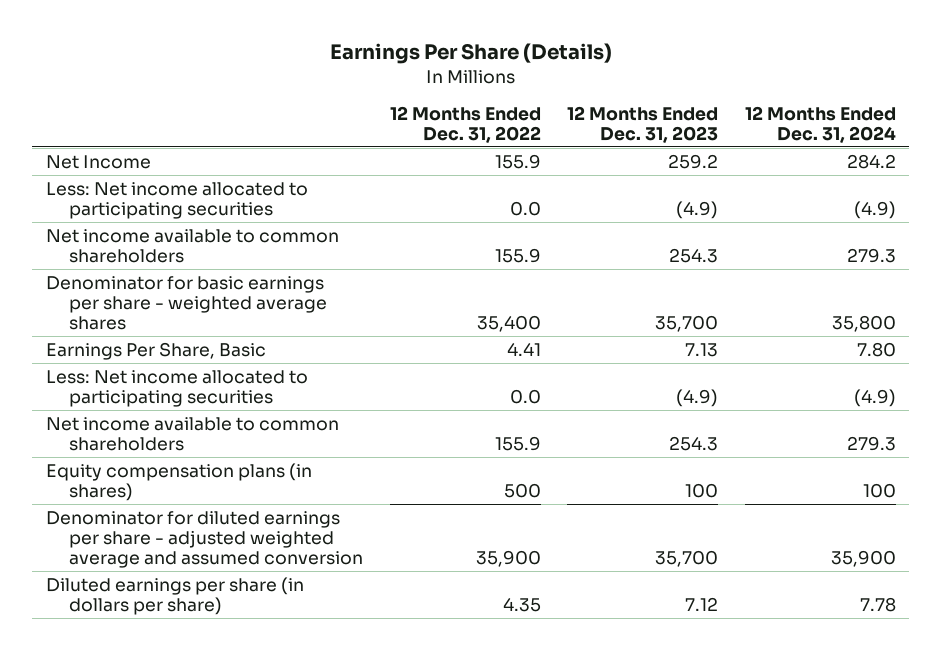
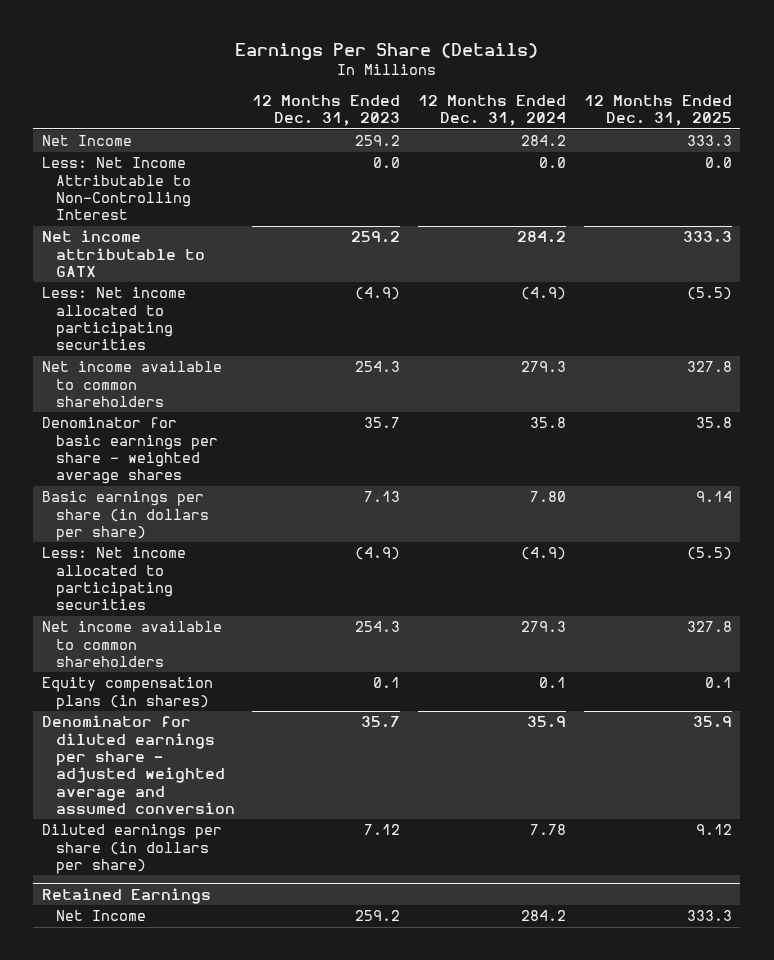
[389,105,541,143] 12 Months Ended Dec. 31, 2022 -> none
none -> [583,95,732,127] 12 Months Ended Dec. 31, 2025
none -> [42,157,191,221] Less: Net Income Attributable to Non-Controlling Interest
none -> [42,230,205,277] Net income attributable to GATX
[655,314,719,332] 35,700 -> [364,417,401,429] 35.7
[831,314,896,332] 35,800 -> [529,417,566,429] 35.8
[45,341,266,360] Earnings Per Share, Basic -> [42,491,209,541] Basic earnings per share (in dollars per share)
[685,482,719,498] 100 -> [373,677,401,689] 0.1
[862,482,896,498] 100 -> [538,677,566,689] 0.1
[655,549,719,567] 35,700 -> [361,716,401,729] 35.7
[830,549,896,567] 35,900 -> [526,716,566,729] 35.9
none -> [42,887,212,904] Retained Earnings
none -> [55,910,146,922] Net Income

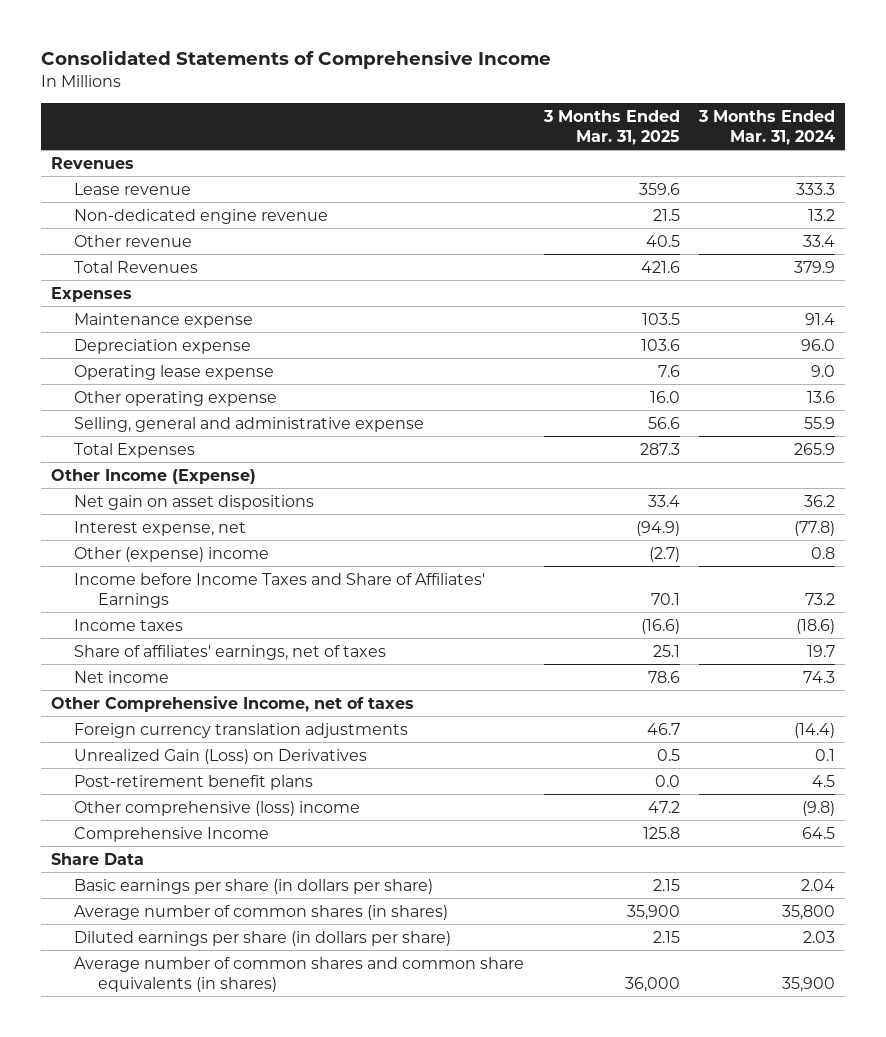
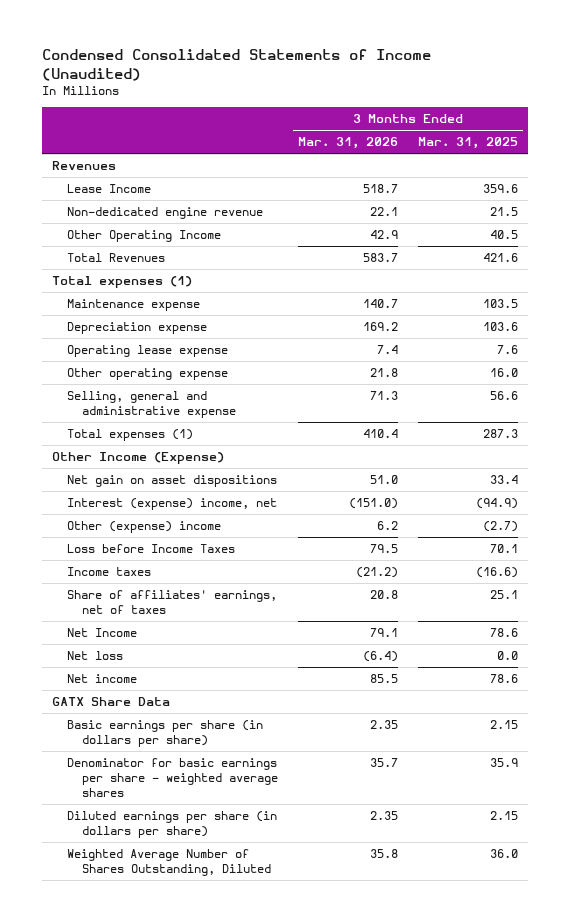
[40,50,551,70] Consolidated Statements of Comprehensive Income -> [41,49,431,82] Condensed Consolidated Statements of Income (Unaudited)
[698,109,836,145] 3 Months Ended Mar. 31, 2024 -> none
none -> [297,137,398,150] Mar. 31, 2026
[74,182,192,195] Lease revenue -> [66,184,151,194] Lease Income
[74,234,193,247] Other revenue -> [66,230,221,243] Other Operating Income
[50,286,132,302] Expenses -> [51,276,192,289] Total expenses (1)
[74,442,196,458] Total Expenses -> [66,429,193,442] Total expenses (1)
[74,520,247,536] Interest expense, net -> [66,498,277,511] Interest (expense) income, net
[74,572,486,608] Income before Income Taxes and Share of Affiliates' Earnings -> [66,544,235,554] Loss before Income Taxes
none -> [66,628,137,638] Net Income
none -> [66,651,123,661] Net loss
[50,695,414,712] Other Comprehensive Income, net of taxes -> none
[74,722,409,738] Foreign currency translation adjustments -> none
[74,748,368,764] Unrealized Gain (Loss) on Derivatives -> none
[74,774,314,790] Post-retirement benefit plans -> none
[74,800,361,816] Other comprehensive (loss) income -> none
[74,826,270,842] Comprehensive Income -> none
[50,852,144,865] Share Data -> [51,697,170,707] GATX Share Data
[74,904,449,920] Average number of common shares (in shares) -> none
none -> [66,758,278,797] Denominator for basic earnings per share - weighted average shares
[74,956,525,992] Average number of common shares and common share equivalents (in shares) -> [66,849,271,877] Weighted Average Number of Shares Outstanding, Diluted
[624,976,680,992] 36,000 -> [489,849,518,859] 36.0

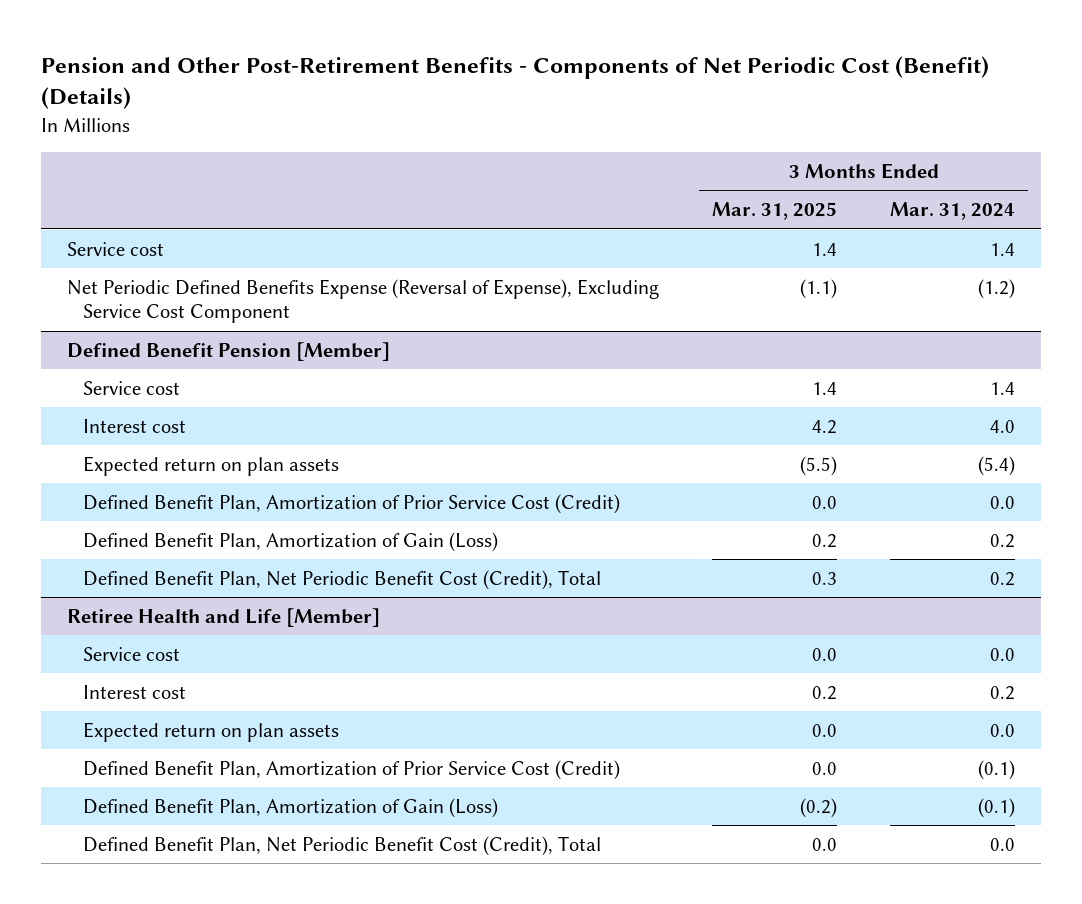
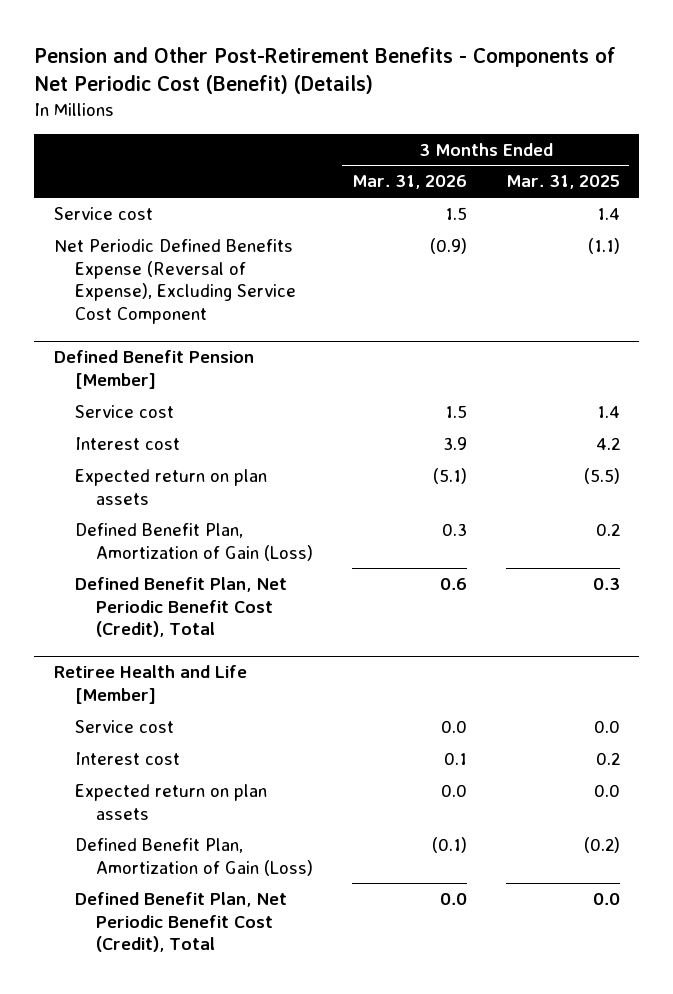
[889,202,1015,221] Mar. 31, 2024 -> none
none -> [351,175,467,190] Mar. 31, 2026
[82,493,620,514] Defined Benefit Plan, Amortization of Prior Service Cost (Credit) -> none
[82,759,620,780] Defined Benefit Plan, Amortization of Prior Service Cost (Credit) -> none

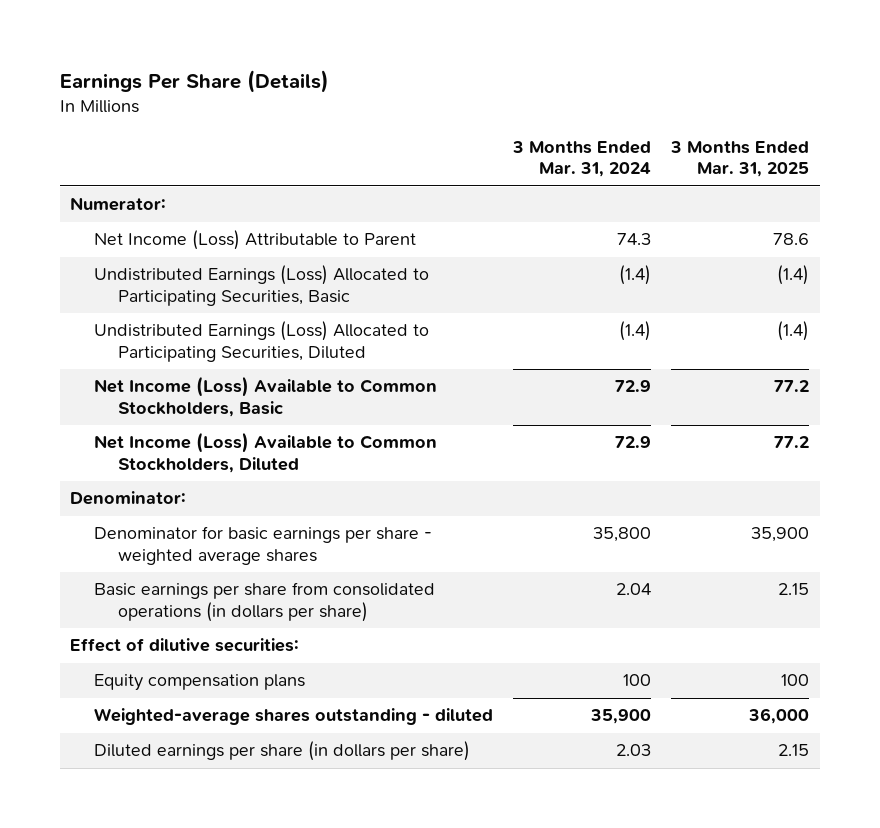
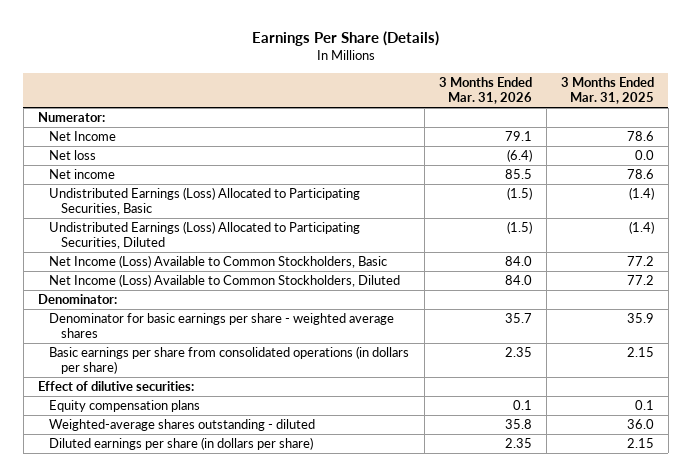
[512,140,652,178] 3 Months Ended Mar. 31, 2024 -> none
none -> [438,77,532,105] 3 Months Ended Mar. 31, 2026
none -> [49,131,117,142] Net Income
none -> [49,150,97,161] Net loss
[94,230,417,251] Net Income (Loss) Attributable to Parent -> [49,169,116,180] Net income
[751,527,810,543] 35,900 -> [626,313,654,324] 35.9
[781,674,810,687] 100 -> [634,400,654,411] 0.1
[748,708,810,725] 36,000 -> [626,419,654,430] 36.0

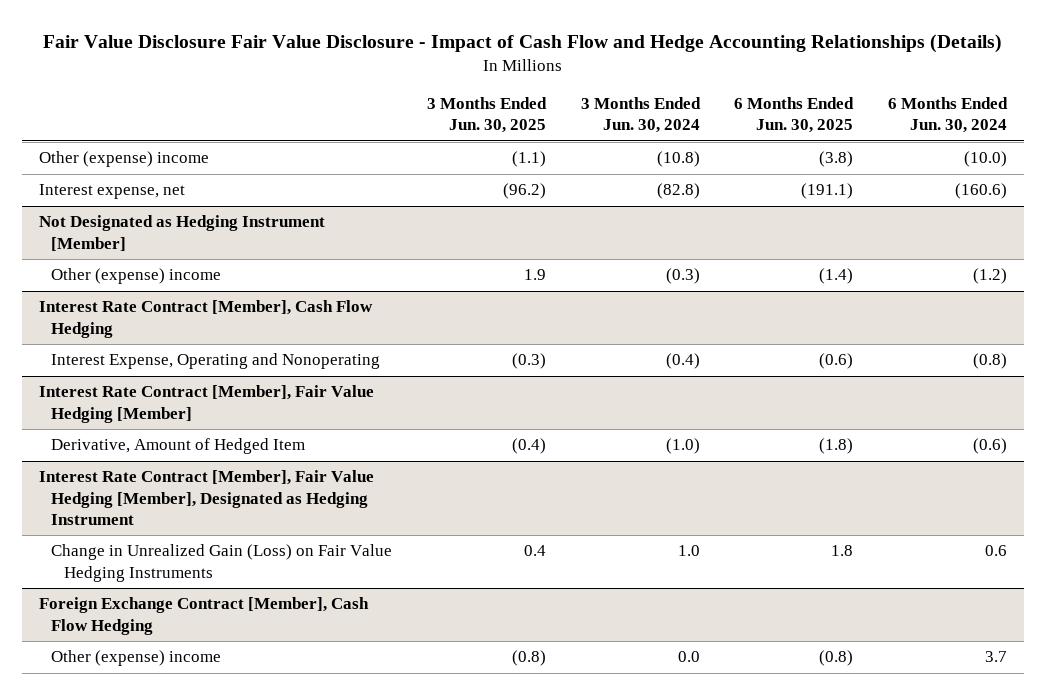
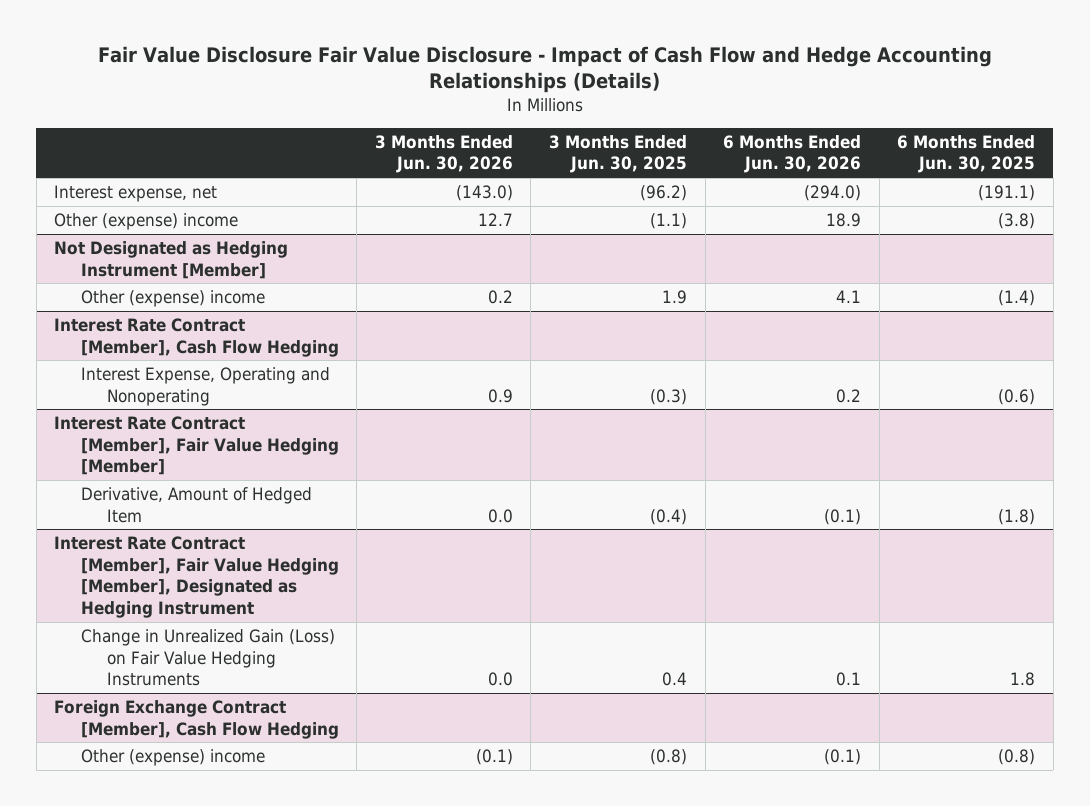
[580,97,701,134] 3 Months Ended Jun. 30, 2024 -> none
[887,97,1008,134] 6 Months Ended Jun. 30, 2024 -> none
none -> [374,134,513,174] 3 Months Ended Jun. 30, 2026
none -> [723,134,862,174] 6 Months Ended Jun. 30, 2026
[39,151,210,168] Other (expense) income -> [54,212,239,230] Other (expense) income

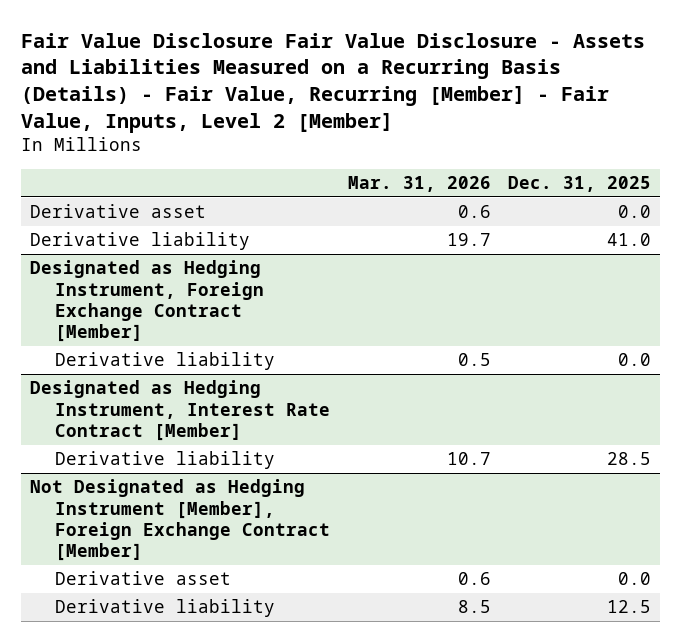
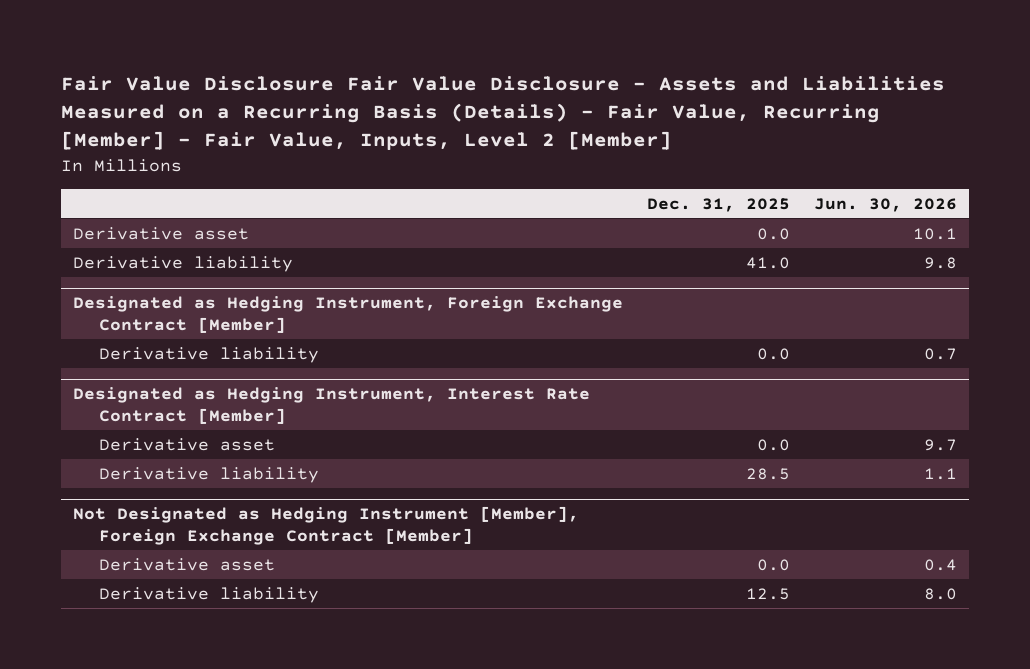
[347,175,491,192] Mar. 31, 2026 -> none
none -> [813,197,957,212] Jun. 30, 2026
none -> [98,437,275,451] Derivative asset

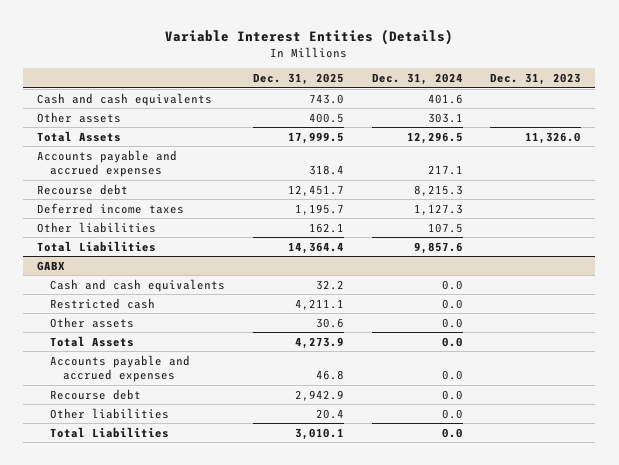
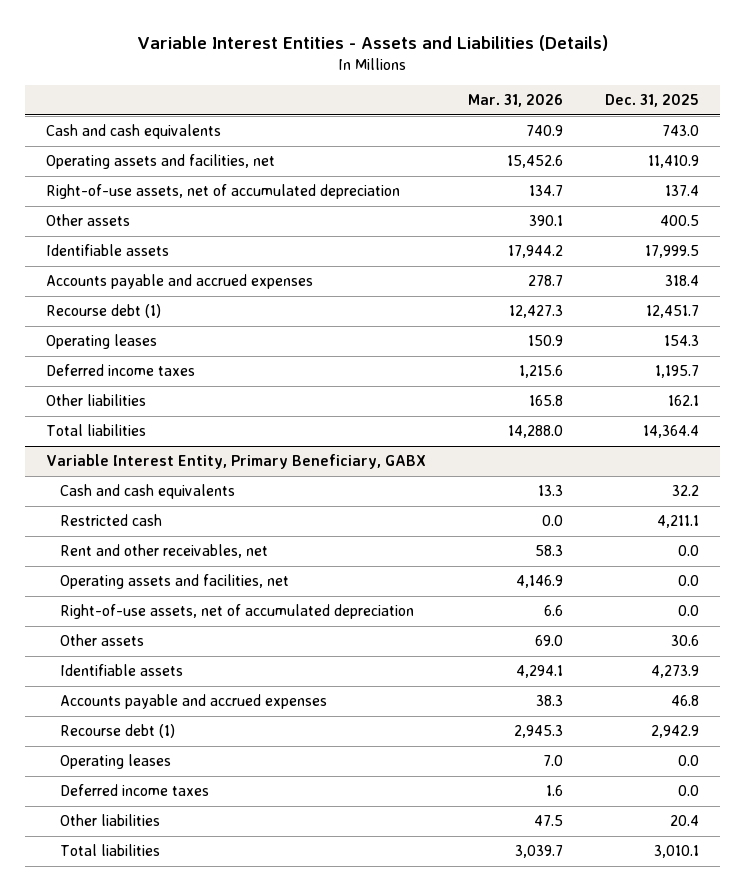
[165,29,454,46] Variable Interest Entities (Details) -> [137,34,609,51] Variable Interest Entities - Assets and Liabilities (Details)
[371,73,463,86] Dec. 31, 2024 -> none
[490,73,582,86] Dec. 31, 2023 -> none
none -> [467,94,563,108] Mar. 31, 2026
none -> [45,154,275,170] Operating assets and facilities, net
none -> [45,184,400,200] Right-of-use assets, net of accumulated depreciation
[37,130,122,142] Total Assets -> [45,244,169,257] Identifiable assets
[37,183,129,195] Recourse debt -> [45,304,161,319] Recourse debt (1)
none -> [45,334,157,350] Operating leases
[37,260,66,271] GABX -> none
[37,240,157,252] Total Liabilities -> [45,424,146,437] Total liabilities
none -> [45,454,426,470] Variable Interest Entity, Primary Beneficiary, GABX
none -> [59,544,268,559] Rent and other receivables, net
none -> [59,574,289,590] Operating assets and facilities, net
none -> [59,604,414,620] Right-of-use assets, net of accumulated depreciation
[50,335,135,347] Total Assets -> [59,664,183,677] Identifiable assets
[50,388,142,400] Recourse debt -> [59,724,175,739] Recourse debt (1)
none -> [59,754,171,770] Operating leases
none -> [59,784,209,797] Deferred income taxes
[50,426,170,438] Total Liabilities -> [59,844,160,857] Total liabilities

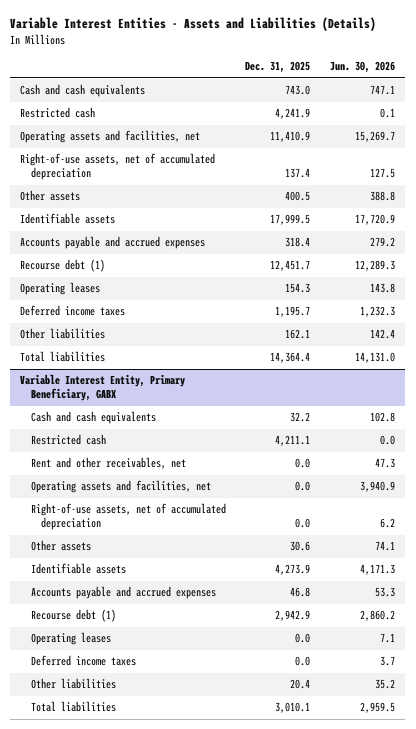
[467,94,563,108] Mar. 31, 2026 -> none
none -> [330,61,396,74] Jun. 30, 2026
none -> [20,107,96,119] Restricted cash

